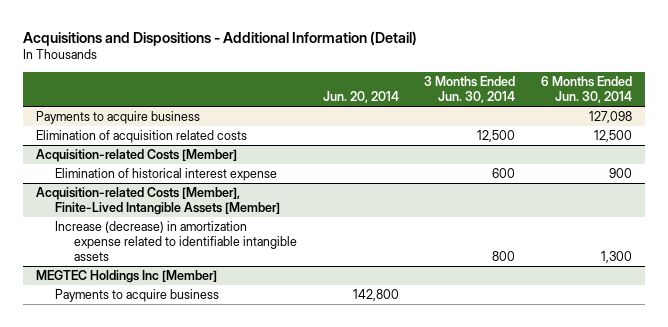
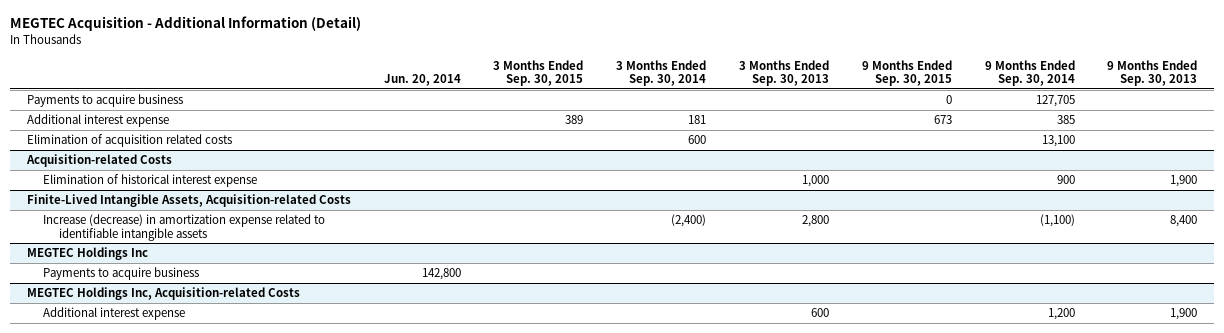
[23,30,418,46] Acquisitions and Dispositions - Additional Information (Detail) -> [10,16,362,32] MEGTEC Acquisition - Additional Information (Detail)
[424,76,516,104] 3 Months Ended Jun. 30, 2014 -> none
[540,76,632,104] 6 Months Ended Jun. 30, 2014 -> none
none -> [493,59,584,87] 3 Months Ended Sep. 30, 2015
none -> [616,59,707,87] 3 Months Ended Sep. 30, 2014
none -> [739,59,830,87] 3 Months Ended Sep. 30, 2013
none -> [861,59,952,87] 9 Months Ended Sep. 30, 2015
none -> [984,59,1075,87] 9 Months Ended Sep. 30, 2014
none -> [1107,59,1198,87] 9 Months Ended Sep. 30, 2013
none -> [26,114,169,128] Additional interest expense
[35,149,237,163] Acquisition-related Costs [Member] -> [25,154,172,168] Acquisition-related Costs
[35,187,281,216] Acquisition-related Costs [Member], Finite-Lived Intangible Assets [Member] -> [26,194,351,208] Finite-Lived Intangible Assets, Acquisition-related Costs
[35,270,217,284] MEGTEC Holdings Inc [Member] -> [26,247,148,261] MEGTEC Holdings Inc
none -> [26,287,300,301] MEGTEC Holdings Inc, Acquisition-related Costs
none -> [42,307,185,321] Additional interest expense

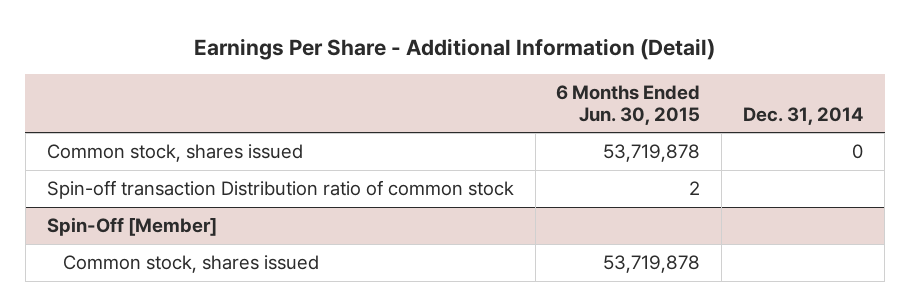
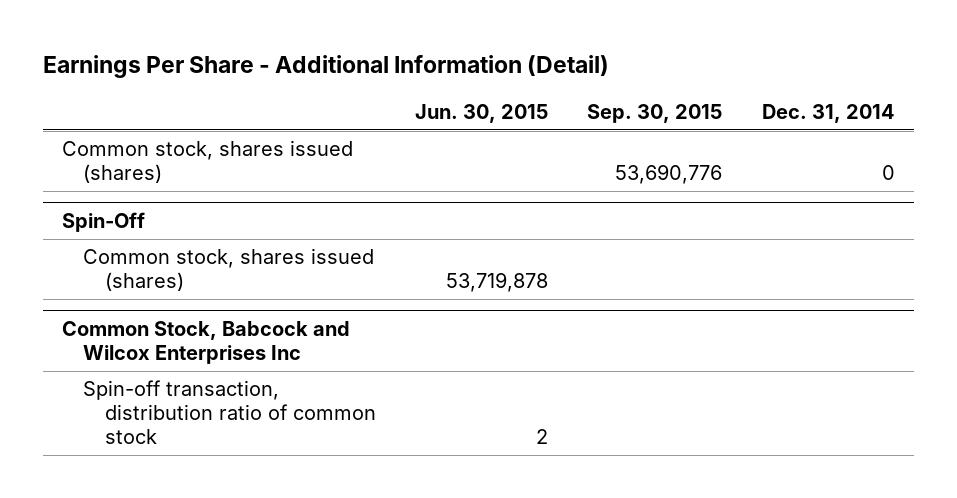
[556,84,701,125] 6 Months Ended Jun. 30, 2015 -> none
none -> [414,103,548,123] Jun. 30, 2015
none -> [587,103,723,123] Sep. 30, 2015
[46,180,514,200] Spin-off transaction Distribution ratio of common stock -> none
[46,144,303,163] Common stock, shares issued -> [62,140,354,184] Common stock, shares issued (shares)
[46,217,217,237] Spin-Off [Member] -> [62,212,146,233] Spin-Off
[63,255,320,274] Common stock, shares issued -> [83,248,375,292] Common stock, shares issued (shares)
none -> [62,321,351,365] Common Stock, Babcock and Wilcox Enterprises Inc
none -> [83,380,376,445] Spin-off transaction, distribution ratio of common stock

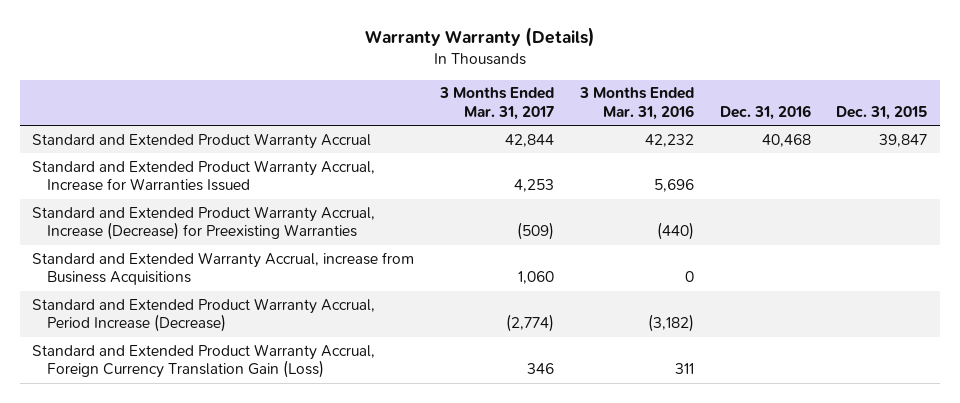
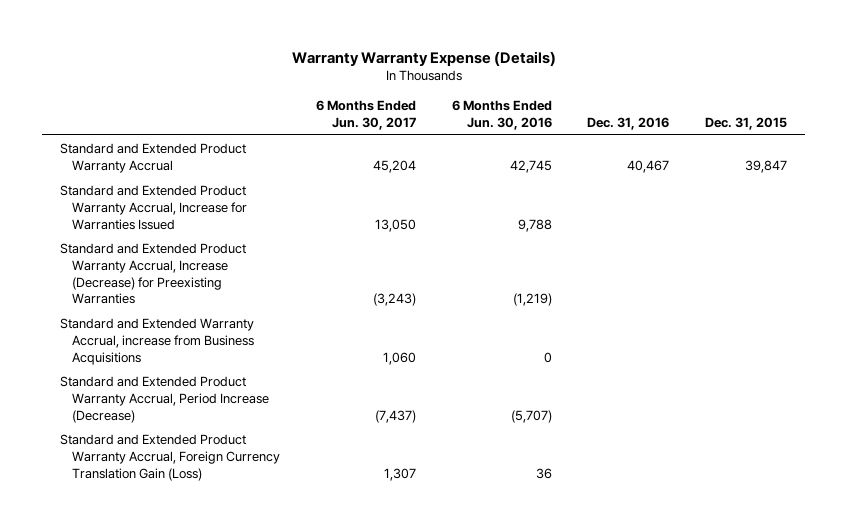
[364,27,595,48] Warranty Warranty (Details) -> [291,50,556,66] Warranty Warranty Expense (Details)
[439,87,555,121] 3 Months Ended Mar. 31, 2017 -> none
[578,87,694,121] 3 Months Ended Mar. 31, 2016 -> none
none -> [315,100,416,130] 6 Months Ended Jun. 30, 2017
none -> [451,100,552,130] 6 Months Ended Jun. 30, 2016
[761,133,811,147] 40,468 -> [627,159,670,173] 40,467

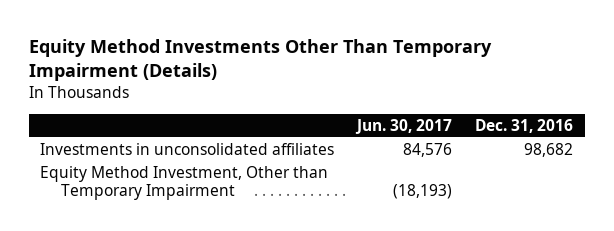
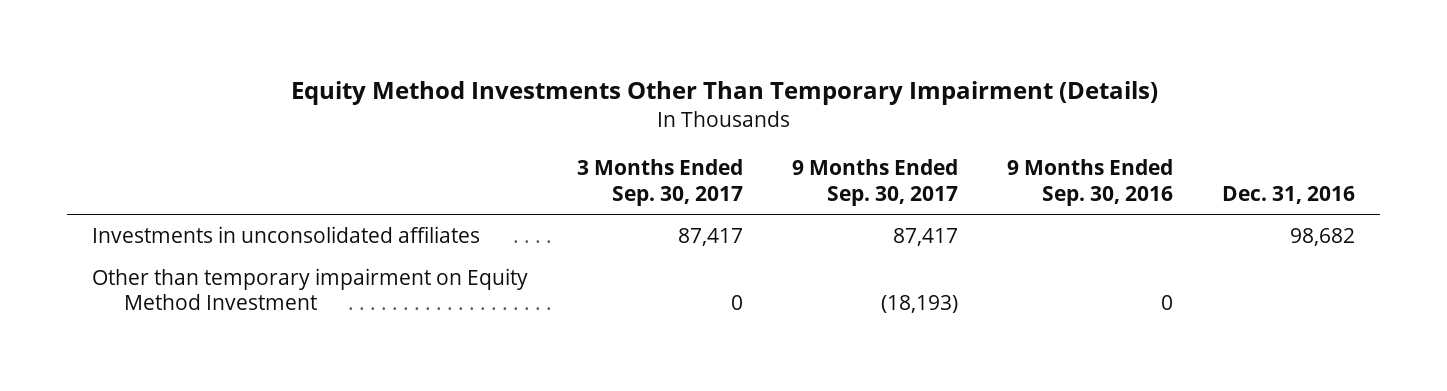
[355,119,453,135] Jun. 30, 2017 -> none
none -> [576,159,743,206] 3 Months Ended Sep. 30, 2017
none -> [792,159,959,206] 9 Months Ended Sep. 30, 2017
none -> [1007,159,1174,206] 9 Months Ended Sep. 30, 2016
[40,166,329,201] Equity Method Investment, Other than Temporary Impairment -> [91,268,528,311] Other than temporary impairment on Equity Method Investment

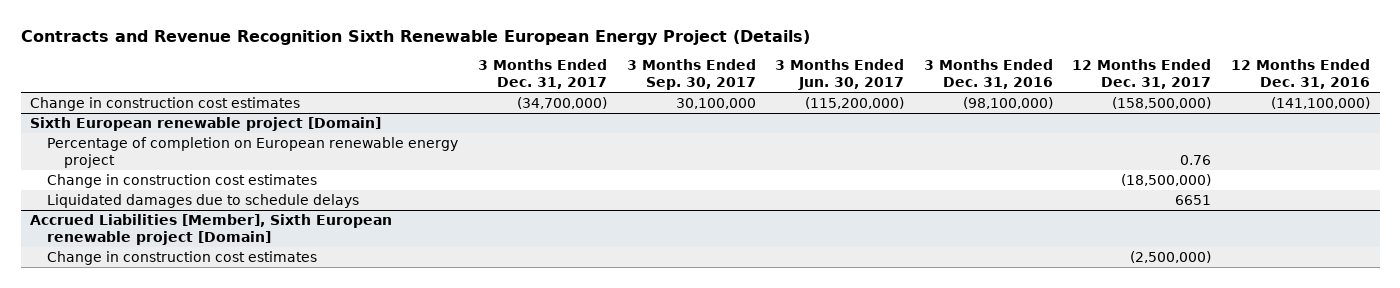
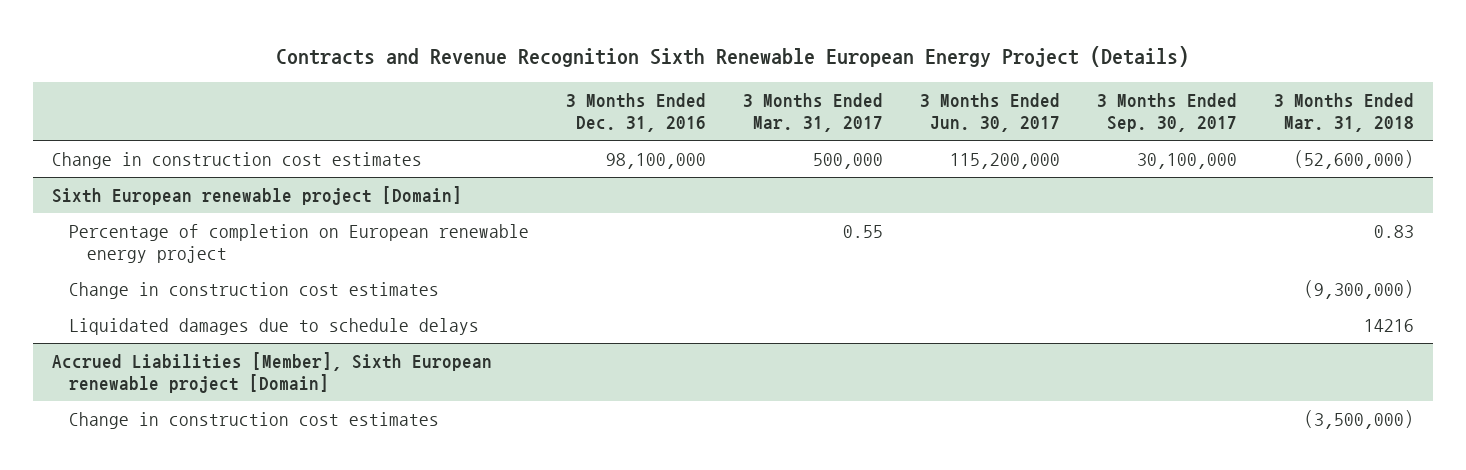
[477,59,607,89] 3 Months Ended Dec. 31, 2017 -> none
[1072,59,1212,89] 12 Months Ended Dec. 31, 2017 -> none
[1230,59,1370,89] 12 Months Ended Dec. 31, 2016 -> none
none -> [743,93,884,133] 3 Months Ended Mar. 31, 2017
none -> [1274,93,1415,133] 3 Months Ended Mar. 31, 2018
[805,97,905,110] (115,200,000) -> [950,153,1061,170] 115,200,000
[962,97,1053,110] (98,100,000) -> [606,153,707,170] 98,100,000

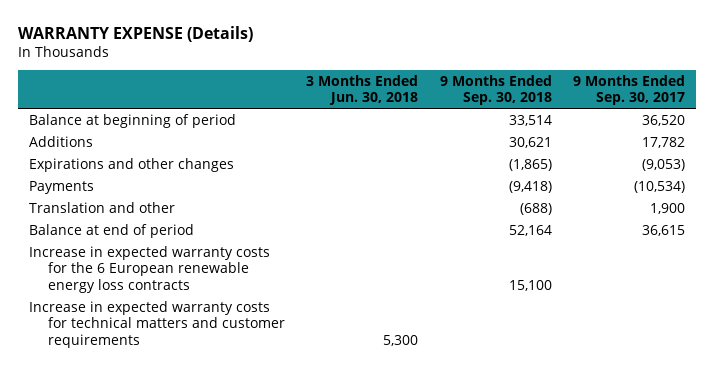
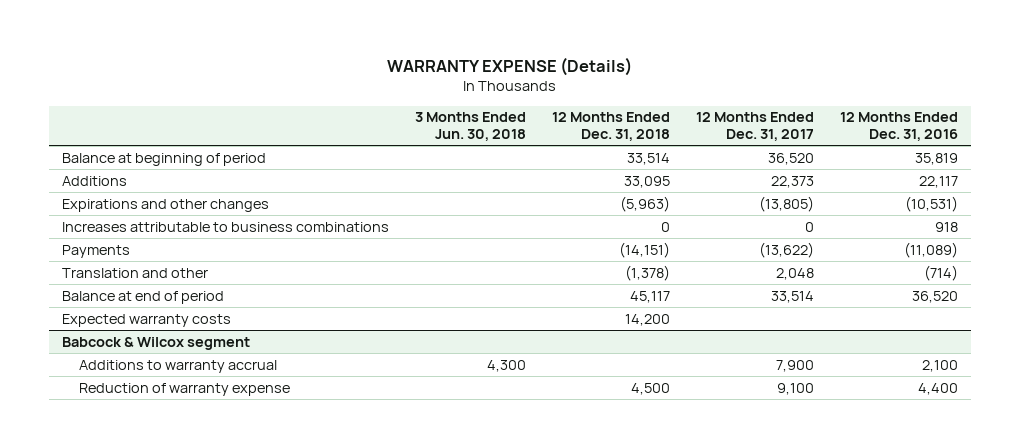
[439,74,552,106] 9 Months Ended Sep. 30, 2018 -> none
[573,74,686,106] 9 Months Ended Sep. 30, 2017 -> none
none -> [552,112,671,142] 12 Months Ended Dec. 31, 2018
none -> [696,112,815,142] 12 Months Ended Dec. 31, 2017
none -> [840,112,959,142] 12 Months Ended Dec. 31, 2016
none -> [62,221,390,232] Increases attributable to business combinations
[28,300,285,348] Increase in expected warranty costs for technical matters and customer requirements -> none
[28,245,270,293] Increase in expected warranty costs for the 6 European renewable energy loss contracts -> [62,313,232,327] Expected warranty costs
none -> [62,336,251,350] Babcock & Wilcox segment
none -> [79,359,278,373] Additions to warranty accrual
none -> [79,382,291,396] Reduction of warranty expense

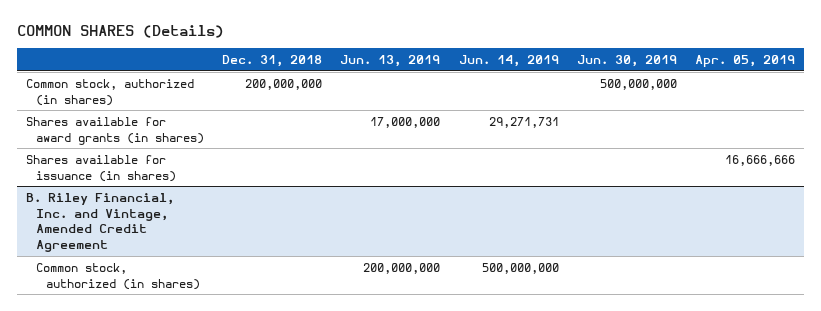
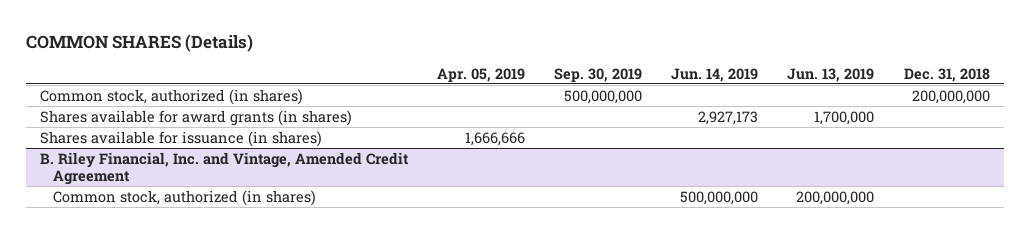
[576,54,677,67] Jun. 30, 2019 -> none
none -> [554,67,643,82] Sep. 30, 2019
[370,117,441,129] 17,000,000 -> [814,110,875,125] 1,700,000
[488,117,559,129] 29,271,731 -> [698,110,759,125] 2,927,173
[724,155,795,167] 16,666,666 -> [465,131,526,146] 1,666,666

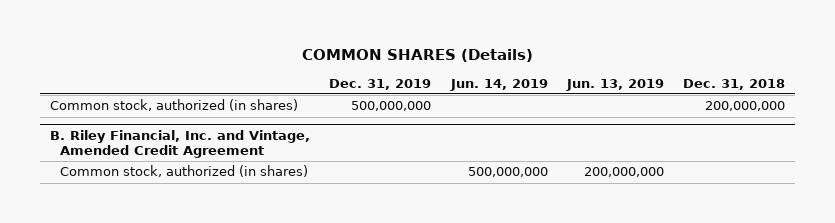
[437,67,526,82] Apr. 05, 2019 -> none
[554,67,643,82] Sep. 30, 2019 -> none
none -> [329,78,432,90] Dec. 31, 2019
[40,109,353,126] Shares available for award grants (in shares) -> none
[40,130,323,147] Shares available for issuance (in shares) -> none

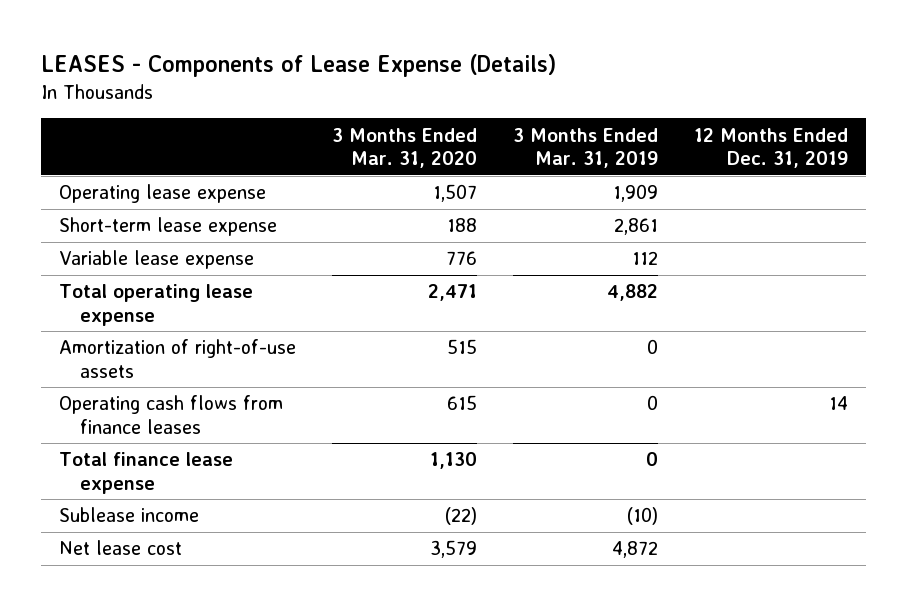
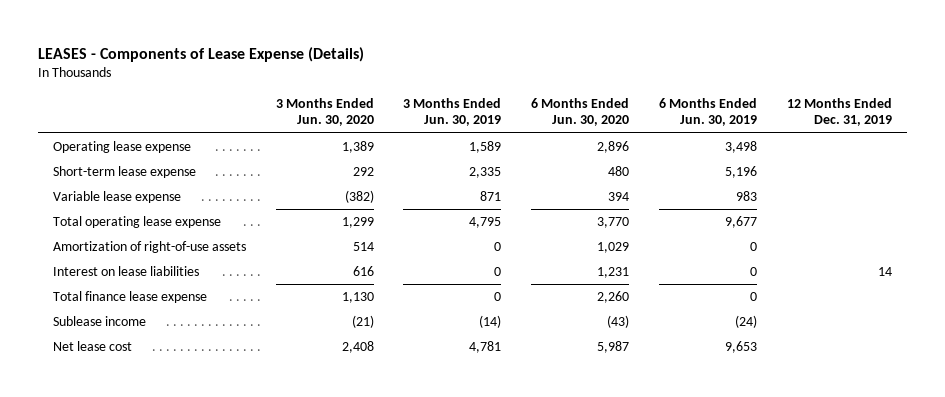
[332,127,478,168] 3 Months Ended Mar. 31, 2020 -> none
[513,127,659,168] 3 Months Ended Mar. 31, 2019 -> none
none -> [275,97,374,127] 3 Months Ended Jun. 30, 2020
none -> [403,97,502,127] 3 Months Ended Jun. 30, 2019
none -> [531,97,630,127] 6 Months Ended Jun. 30, 2020
none -> [658,97,757,127] 6 Months Ended Jun. 30, 2019
[59,395,284,434] Operating cash flows from finance leases -> [52,265,199,276] Interest on lease liabilities

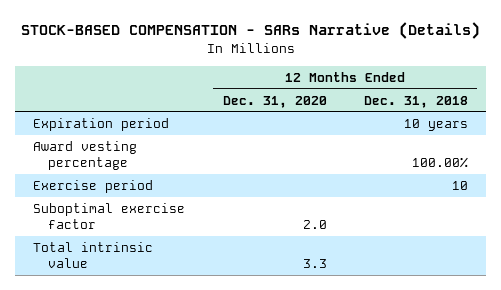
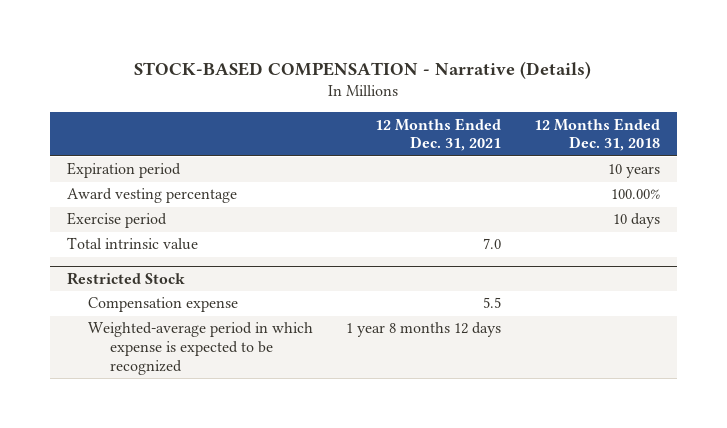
[20,22,480,40] STOCK-BASED COMPENSATION - SARs Narrative (Details) -> [134,60,592,79] STOCK-BASED COMPENSATION - Narrative (Details)
[222,95,327,108] Dec. 31, 2020 -> none
none -> [375,117,502,152] 12 Months Ended Dec. 31, 2021
[33,202,186,230] Suboptimal exercise factor -> none
[451,180,468,190] 10 -> [613,213,661,229] 10 days
none -> [66,271,185,285] Restricted Stock
none -> [88,297,239,313] Compensation expense
none -> [88,322,314,375] Weighted-average period in which expense is expected to be recognized

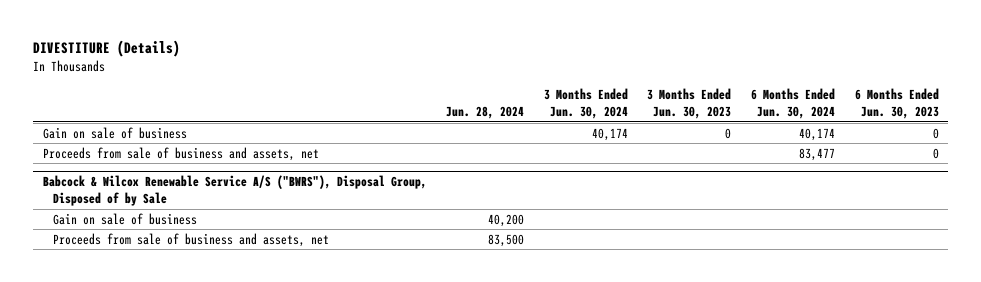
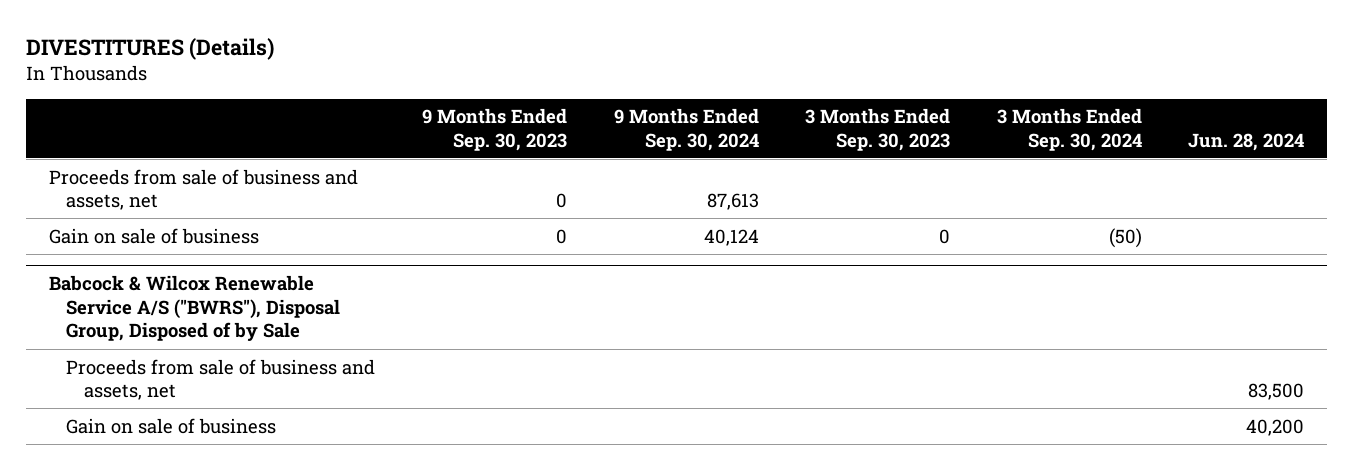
[32,40,180,58] DIVESTITURE (Details) -> [25,37,274,60] DIVESTITURES (Details)
[543,88,628,120] 3 Months Ended Jun. 30, 2024 -> none
[647,88,732,120] 3 Months Ended Jun. 30, 2023 -> none
[751,88,836,120] 6 Months Ended Jun. 30, 2024 -> none
[854,88,939,120] 6 Months Ended Jun. 30, 2023 -> none
none -> [422,108,568,151] 9 Months Ended Sep. 30, 2023
none -> [613,108,759,151] 9 Months Ended Sep. 30, 2024
none -> [805,108,951,151] 3 Months Ended Sep. 30, 2023
none -> [996,108,1142,151] 3 Months Ended Sep. 30, 2024
[42,126,187,139] Gain on sale of business -> [48,227,259,244] Gain on sale of business
[52,212,197,225] Gain on sale of business -> [66,417,277,434] Gain on sale of business

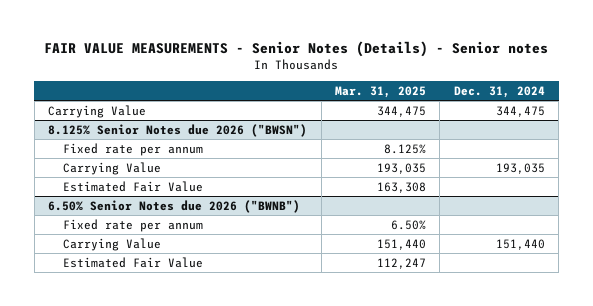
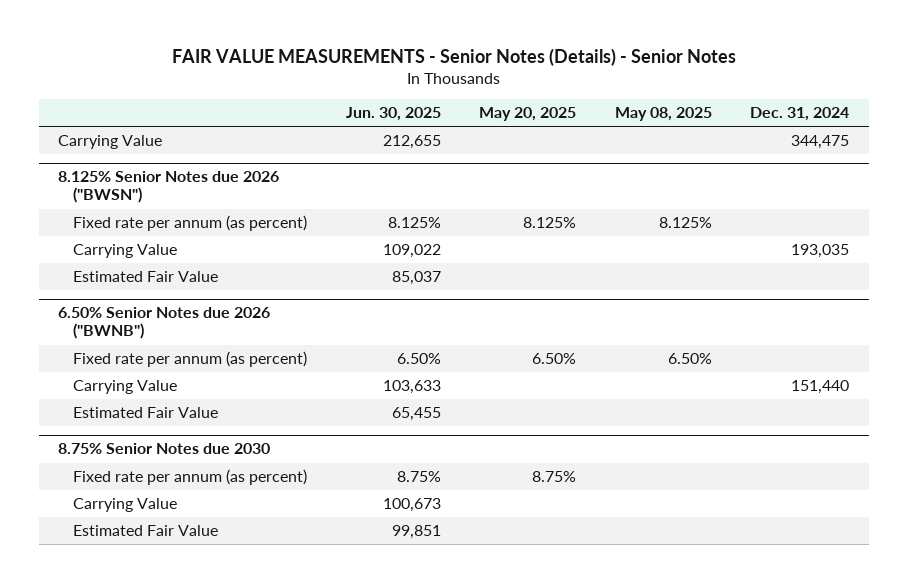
[44,40,549,57] FAIR VALUE MEASUREMENTS - Senior Notes (Details) - Senior notes -> [171,47,736,66] FAIR VALUE MEASUREMENTS - Senior Notes (Details) - Senior Notes
[334,85,426,98] Mar. 31, 2025 -> none
none -> [345,107,441,122] Jun. 30, 2025
none -> [479,107,577,122] May 20, 2025
none -> [614,107,712,122] May 08, 2025
[63,142,204,156] Fixed rate per annum -> [73,215,308,232] Fixed rate per annum (as percent)
[63,218,204,232] Fixed rate per annum -> [73,351,308,368] Fixed rate per annum (as percent)
none -> [58,443,271,455] 8.75% Senior Notes due 2030
none -> [73,469,308,486] Fixed rate per annum (as percent)
none -> [73,498,178,513] Carrying Value
none -> [73,525,219,537] Estimated Fair Value

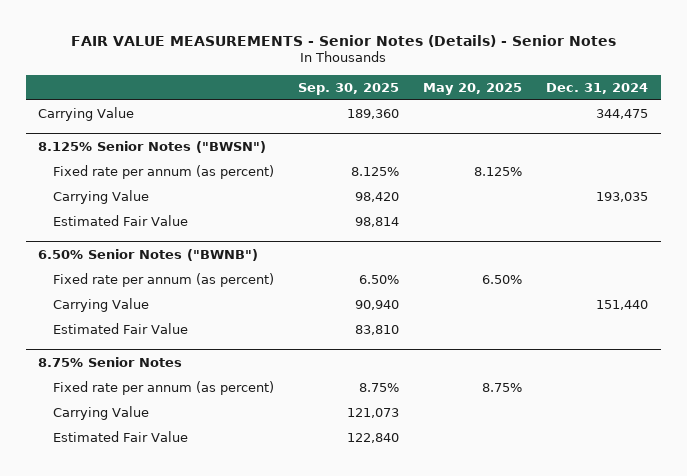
[345,107,441,122] Jun. 30, 2025 -> none
[614,107,712,122] May 08, 2025 -> none
none -> [298,82,400,95] Sep. 30, 2025
[58,171,280,204] 8.125% Senior Notes due 2026 ("BWSN") -> [38,140,267,153] 8.125% Senior Notes ("BWSN")
[58,307,271,340] 6.50% Senior Notes due 2026 ("BWNB") -> [38,248,259,261] 6.50% Senior Notes ("BWNB")
[58,443,271,455] 8.75% Senior Notes due 2030 -> [38,356,183,367] 8.75% Senior Notes

